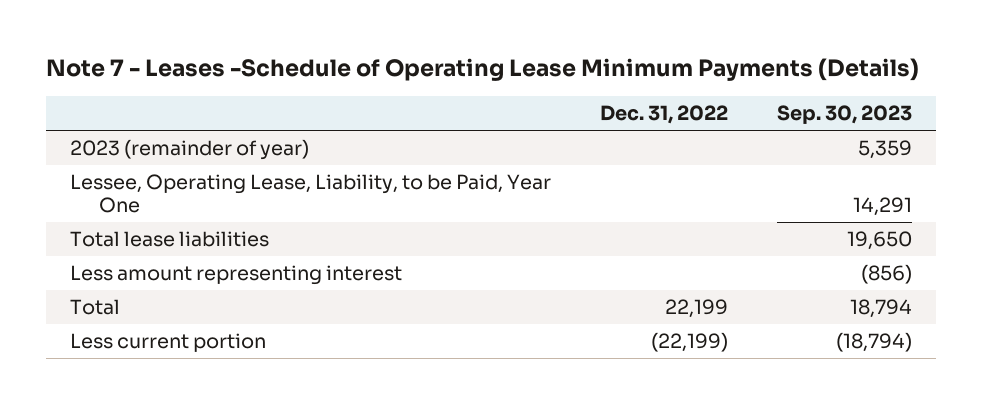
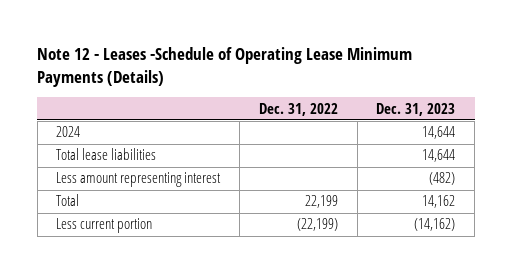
[45,58,919,82] Note 7 - Leases -Schedule of Operating Lease Minimum Payments (Details) -> [37,46,413,87] Note 12 - Leases -Schedule of Operating Lease Minimum Payments (Details)
[776,105,912,125] Sep. 30, 2023 -> none
none -> [376,102,456,116] Dec. 31, 2023
[70,139,310,161] 2023 (remainder of year) -> none
[70,174,552,214] Lessee, Operating Lease, Liability, to be Paid, Year One -> [56,126,81,138] 2024

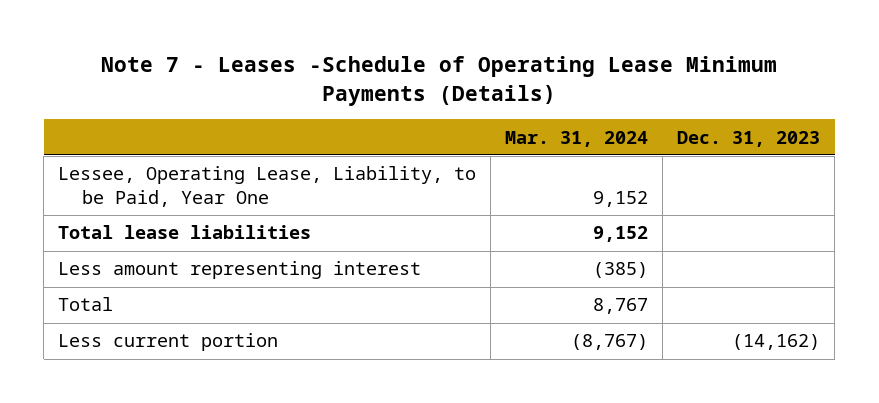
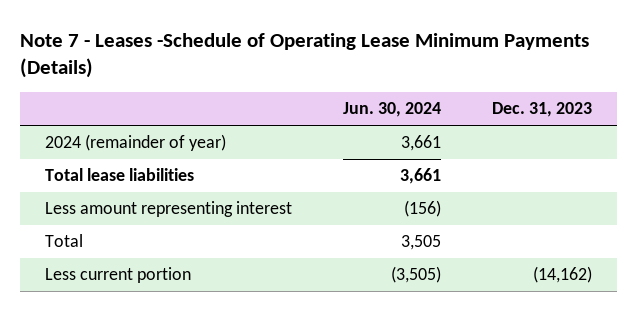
[505,130,649,147] Mar. 31, 2024 -> none
none -> [342,102,441,118] Jun. 30, 2024
[58,166,477,208] Lessee, Operating Lease, Liability, to be Paid, Year One -> [45,134,227,152] 2024 (remainder of year)

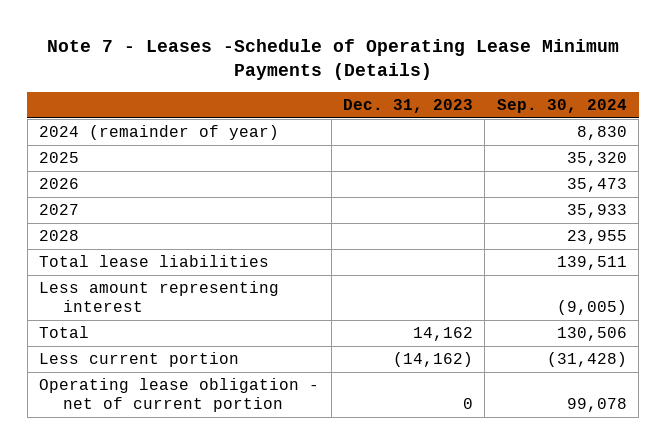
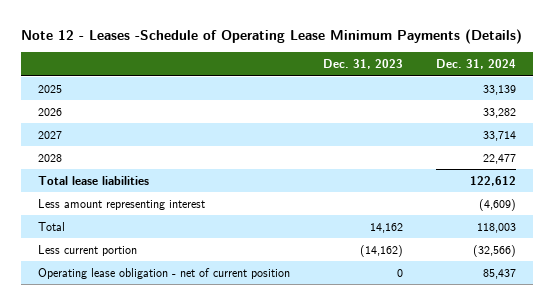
[46,38,619,81] Note 7 - Leases -Schedule of Operating Lease Minimum Payments (Details) -> [20,28,522,44] Note 12 - Leases -Schedule of Operating Lease Minimum Payments (Details)
[496,99,627,114] Sep. 30, 2024 -> none
none -> [436,59,517,70] Dec. 31, 2024
[39,125,280,141] 2024 (remainder of year) -> none
[39,378,320,413] Operating lease obligation - net of current portion -> [37,267,290,279] Operating lease obligation - net of current position

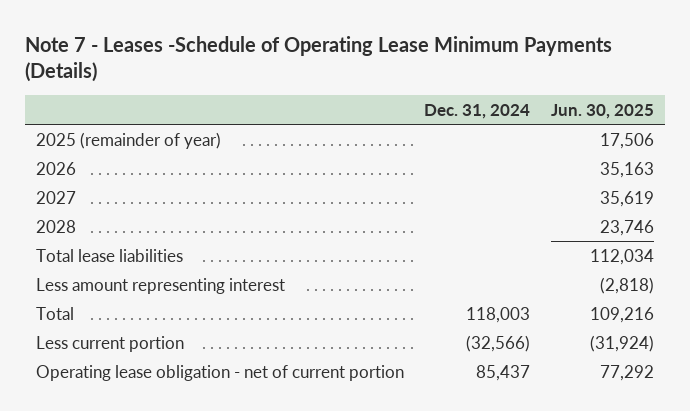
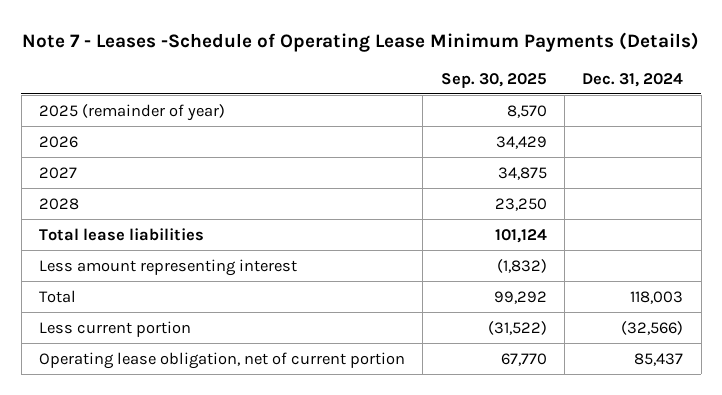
[551,103,655,119] Jun. 30, 2025 -> none
none -> [440,72,547,88] Sep. 30, 2025
[35,364,404,381] Operating lease obligation - net of current portion -> [39,351,406,369] Operating lease obligation, net of current portion

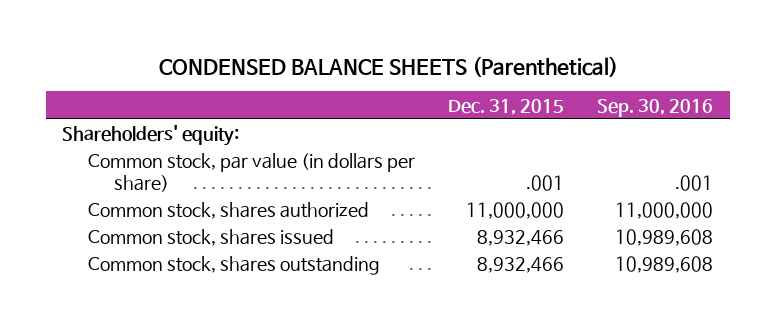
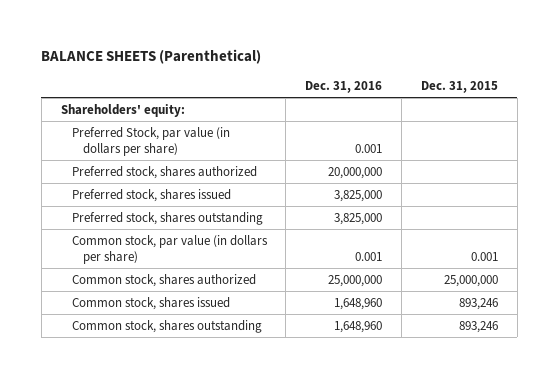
[158,55,618,77] CONDENSED BALANCE SHEETS (Parenthetical) -> [41,49,262,65] BALANCE SHEETS (Parenthetical)
[597,98,714,117] Sep. 30, 2016 -> none
none -> [305,81,383,94] Dec. 31, 2016
none -> [71,126,230,156] Preferred Stock, par value (in dollars per share)
none -> [71,165,257,179] Preferred stock, shares authorized
none -> [71,188,231,202] Preferred stock, shares issued
none -> [71,211,263,225] Preferred stock, shares outstanding
[526,174,565,191] .001 -> [470,251,498,261] 0.001
[466,202,565,220] 11,000,000 -> [443,274,498,287] 25,000,000
[477,230,565,247] 8,932,466 -> [458,297,498,310] 893,246
[477,257,565,274] 8,932,466 -> [458,320,498,333] 893,246

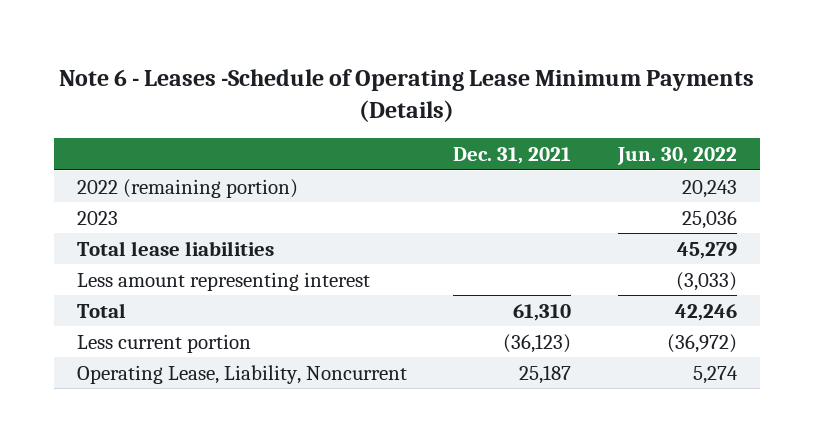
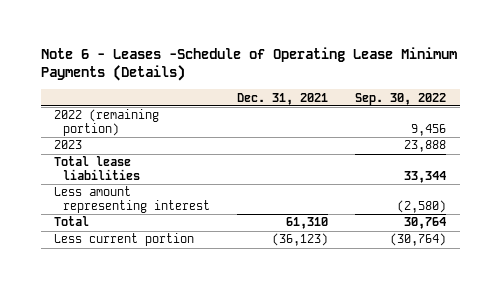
[616,146,737,165] Jun. 30, 2022 -> none
none -> [355,92,447,105] Sep. 30, 2022
[77,364,408,384] Operating Lease, Liability, Noncurrent -> none

